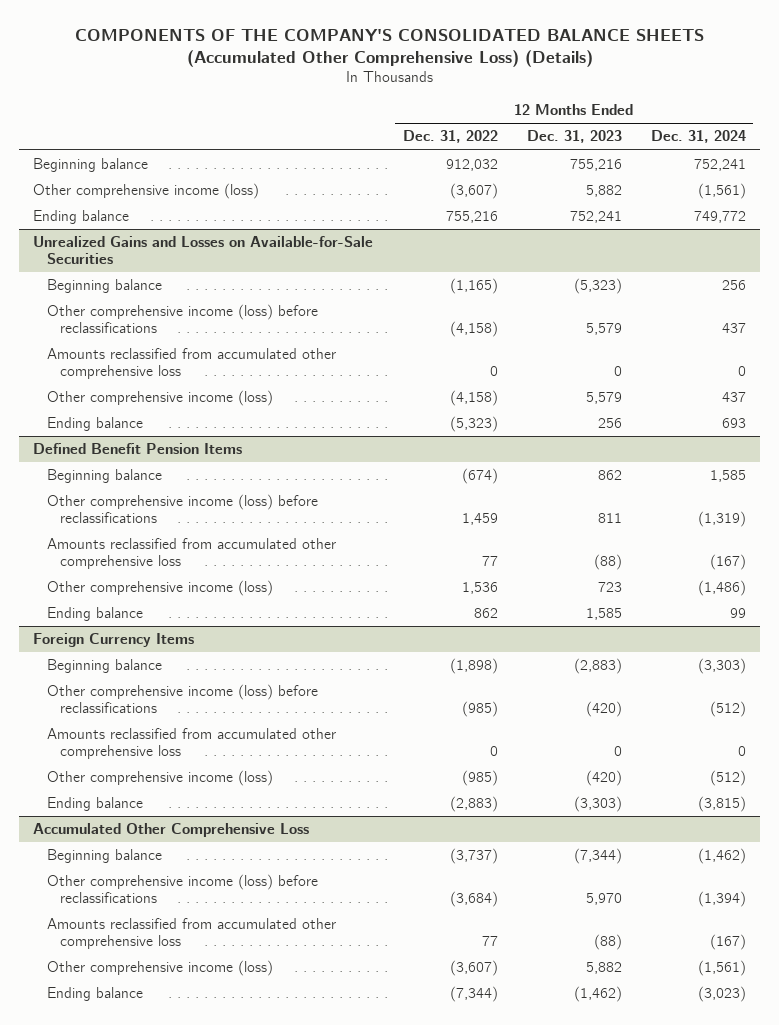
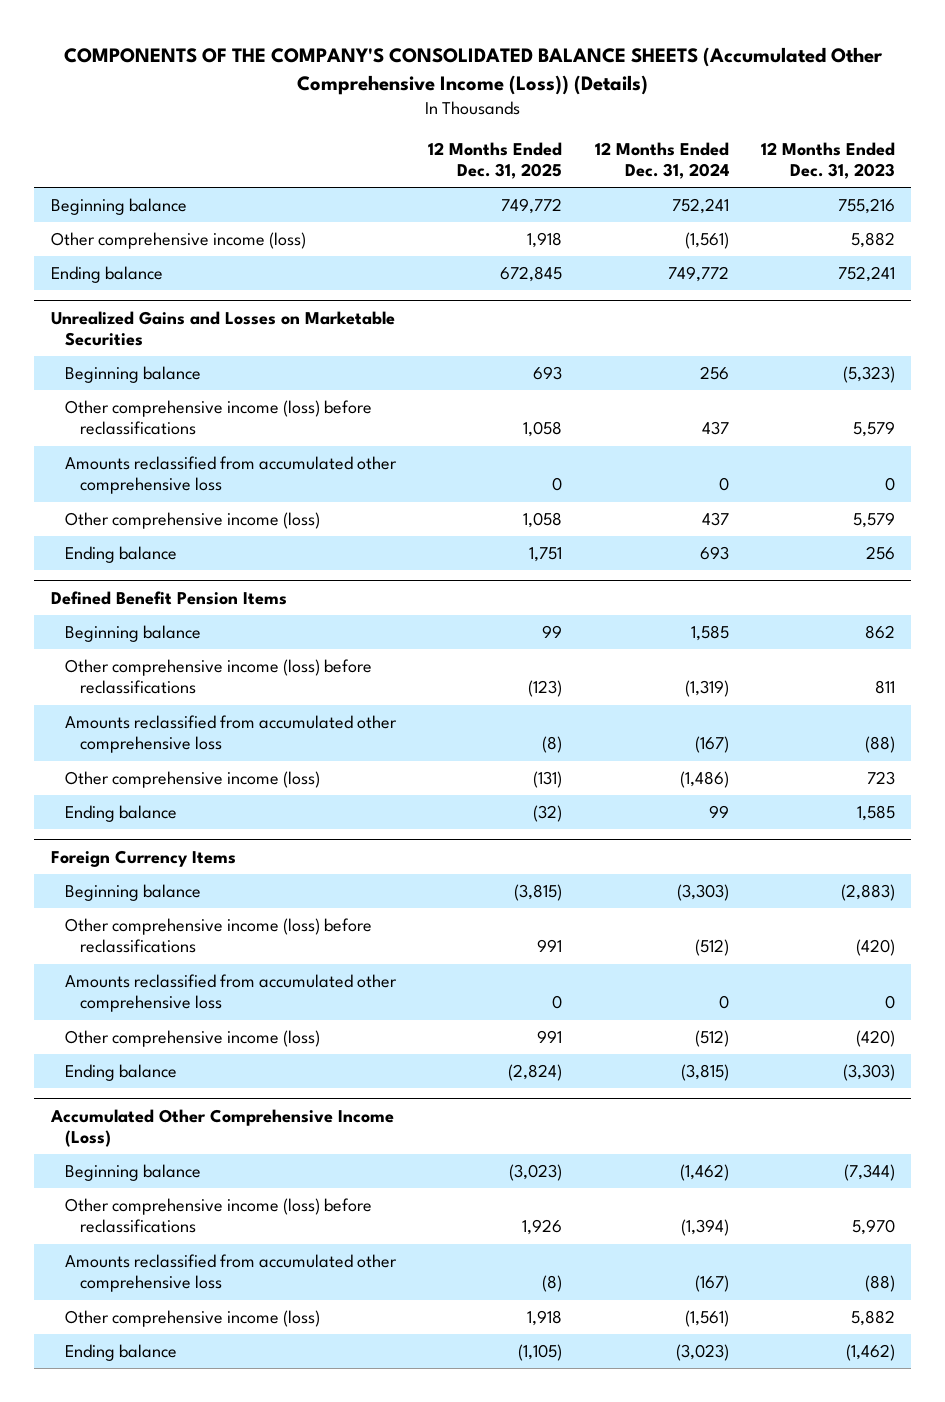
[74,29,704,68] COMPONENTS OF THE COMPANY'S CONSOLIDATED BALANCE SHEETS (Accumulated Other Comprehensive Loss) (Details) -> [63,47,883,95] COMPONENTS OF THE COMPANY'S CONSOLIDATED BALANCE SHEETS (Accumulated Other Comprehensive Income (Loss)) (Details)
[402,130,498,144] Dec. 31, 2022 -> none
none -> [428,141,563,180] 12 Months Ended Dec. 31, 2025
[33,236,374,265] Unrealized Gains and Losses on Available-for-Sale Securities -> [50,310,395,347] Unrealized Gains and Losses on Marketable Securities
[33,823,310,838] Accumulated Other Comprehensive Loss -> [49,1108,394,1148] Accumulated Other Comprehensive Income (Loss)

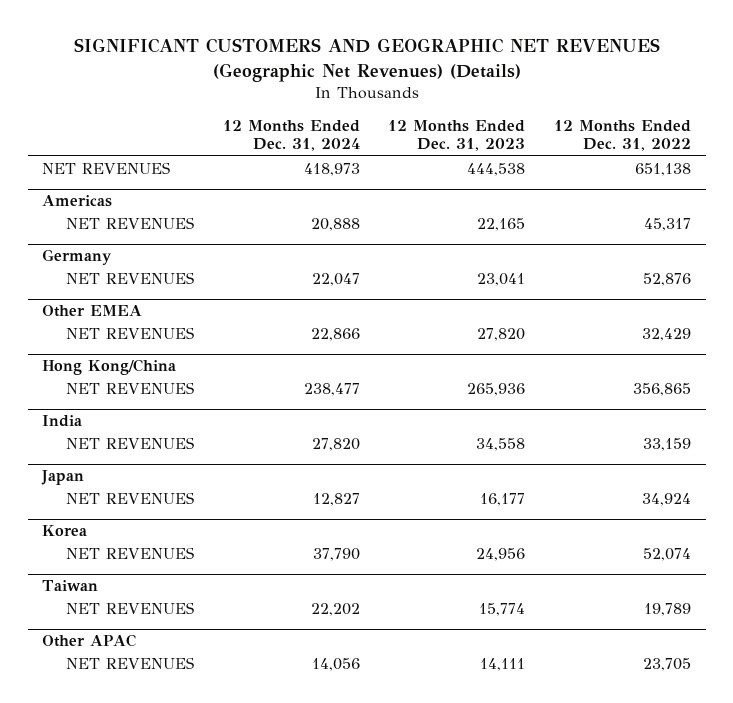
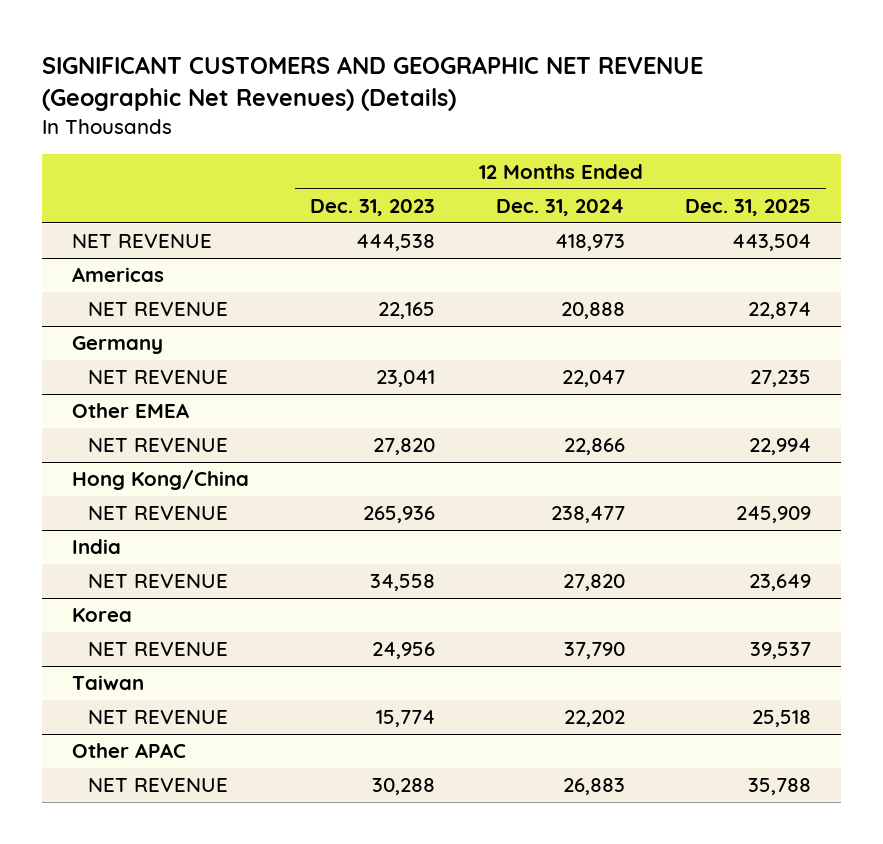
[73,38,660,82] SIGNIFICANT CUSTOMERS AND GEOGRAPHIC NET REVENUES (Geographic Net Revenues) (Details) -> [42,56,704,112] SIGNIFICANT CUSTOMERS AND GEOGRAPHIC NET REVENUE (Geographic Net Revenues) (Details)
[554,120,692,152] 12 Months Ended Dec. 31, 2022 -> none
none -> [685,199,812,217] Dec. 31, 2025
[42,162,171,175] NET REVENUES -> [72,234,213,249] NET REVENUE
[65,217,194,230] NET REVENUES -> [88,302,229,317] NET REVENUE
[65,272,194,285] NET REVENUES -> [88,370,229,385] NET REVENUE
[65,327,194,340] NET REVENUES -> [88,438,229,453] NET REVENUE
[65,382,194,395] NET REVENUES -> [88,506,229,521] NET REVENUE
[41,470,85,486] Japan -> none
[65,492,194,505] NET REVENUES -> none
[65,437,194,450] NET REVENUES -> [88,574,229,589] NET REVENUE
[65,547,194,560] NET REVENUES -> [88,642,229,657] NET REVENUE
[65,602,194,615] NET REVENUES -> [88,710,229,725] NET REVENUE
[65,657,194,670] NET REVENUES -> [88,778,229,793] NET REVENUE
[311,658,360,672] 14,056 -> [562,778,625,796] 26,883
[480,658,526,672] 14,111 -> [371,778,435,796] 30,288

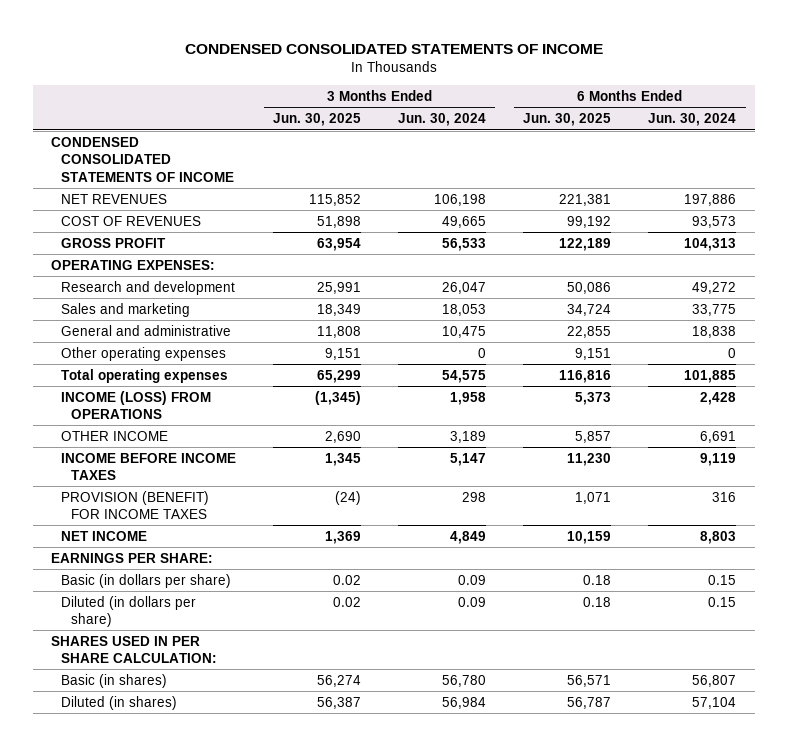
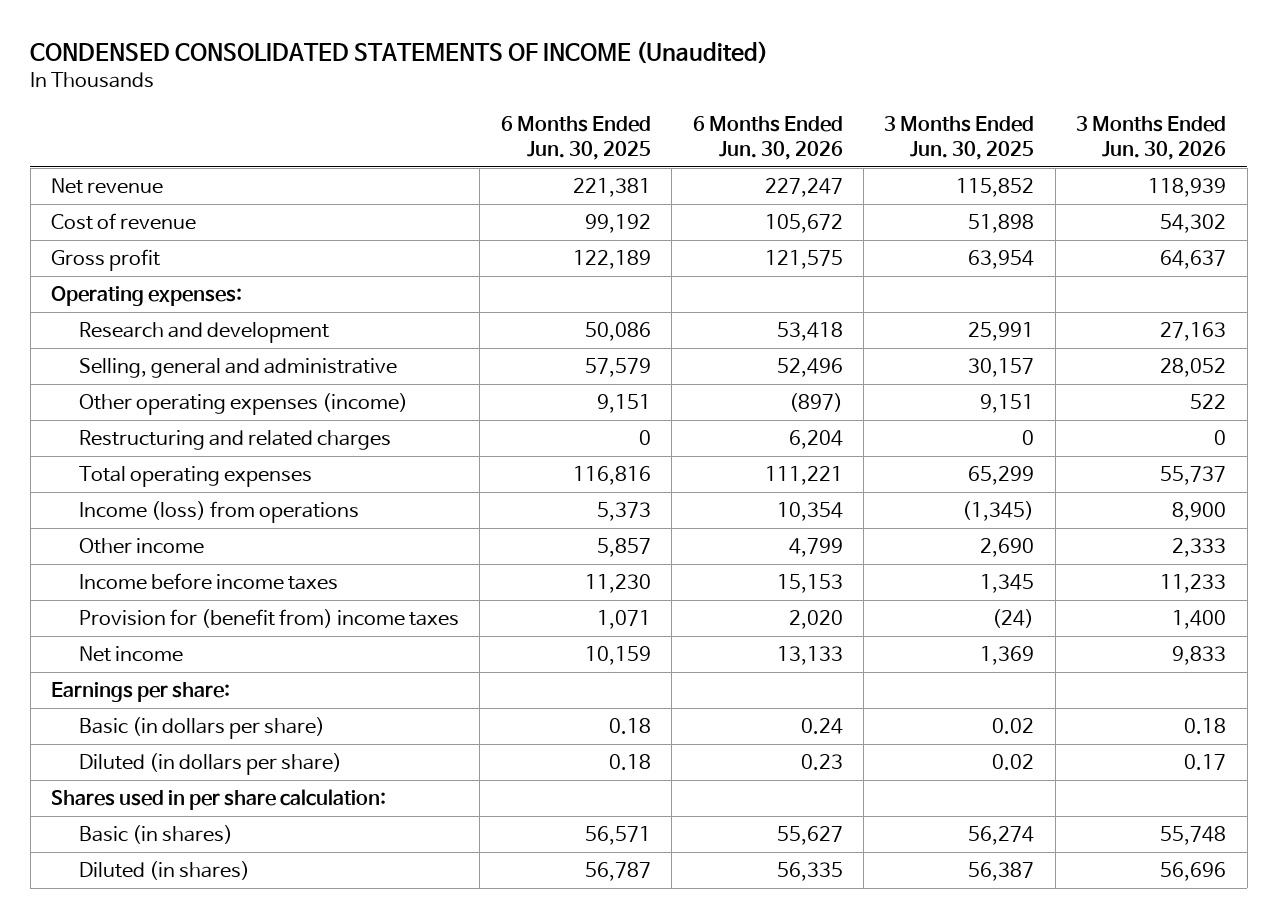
[184,43,603,54] CONDENSED CONSOLIDATED STATEMENTS OF INCOME -> [30,41,769,65] CONDENSED CONSOLIDATED STATEMENTS OF INCOME (Unaudited)
[398,113,487,127] Jun. 30, 2024 -> none
[648,113,737,127] Jun. 30, 2024 -> none
none -> [692,116,843,160] 6 Months Ended Jun. 30, 2026
none -> [1076,116,1227,160] 3 Months Ended Jun. 30, 2026
[51,136,234,182] CONDENSED CONSOLIDATED STATEMENTS OF INCOME -> none
[60,193,167,204] NET REVENUES -> [51,178,164,195] Net revenue
[60,215,201,226] COST OF REVENUES -> [51,213,197,231] Cost of revenue
[60,237,166,248] GROSS PROFIT -> [51,249,161,272] Gross profit
[51,259,216,270] OPERATING EXPENSES: -> [51,286,243,307] Operating expenses:
[60,302,190,317] Sales and marketing -> none
[60,324,231,336] General and administrative -> [78,358,397,379] Selling, general and administrative
[317,325,362,338] 11,808 -> [968,358,1035,378] 30,157
[567,325,612,338] 22,855 -> [584,358,651,378] 57,579
[60,346,226,361] Other operating expenses -> [78,393,408,416] Other operating expenses (income)
none -> [78,430,391,451] Restructuring and related charges
[60,390,211,420] INCOME (LOSS) FROM OPERATIONS -> [78,501,359,524] Income (loss) from operations
[60,430,168,441] OTHER INCOME -> [78,538,204,555] Other income
[60,452,236,481] INCOME BEFORE INCOME TAXES -> [78,573,338,591] Income before income taxes
[60,490,209,520] PROVISION (BENEFIT) FOR INCOME TAXES -> [78,609,459,629] Provision for (benefit from) income taxes
[60,530,147,541] NET INCOME -> [78,646,183,663] Net income
[51,552,214,563] EARNINGS PER SHARE: -> [51,682,231,703] Earnings per share:
[51,635,217,664] SHARES USED IN PER SHARE CALCULATION: -> [51,789,387,811] Shares used in per share calculation:

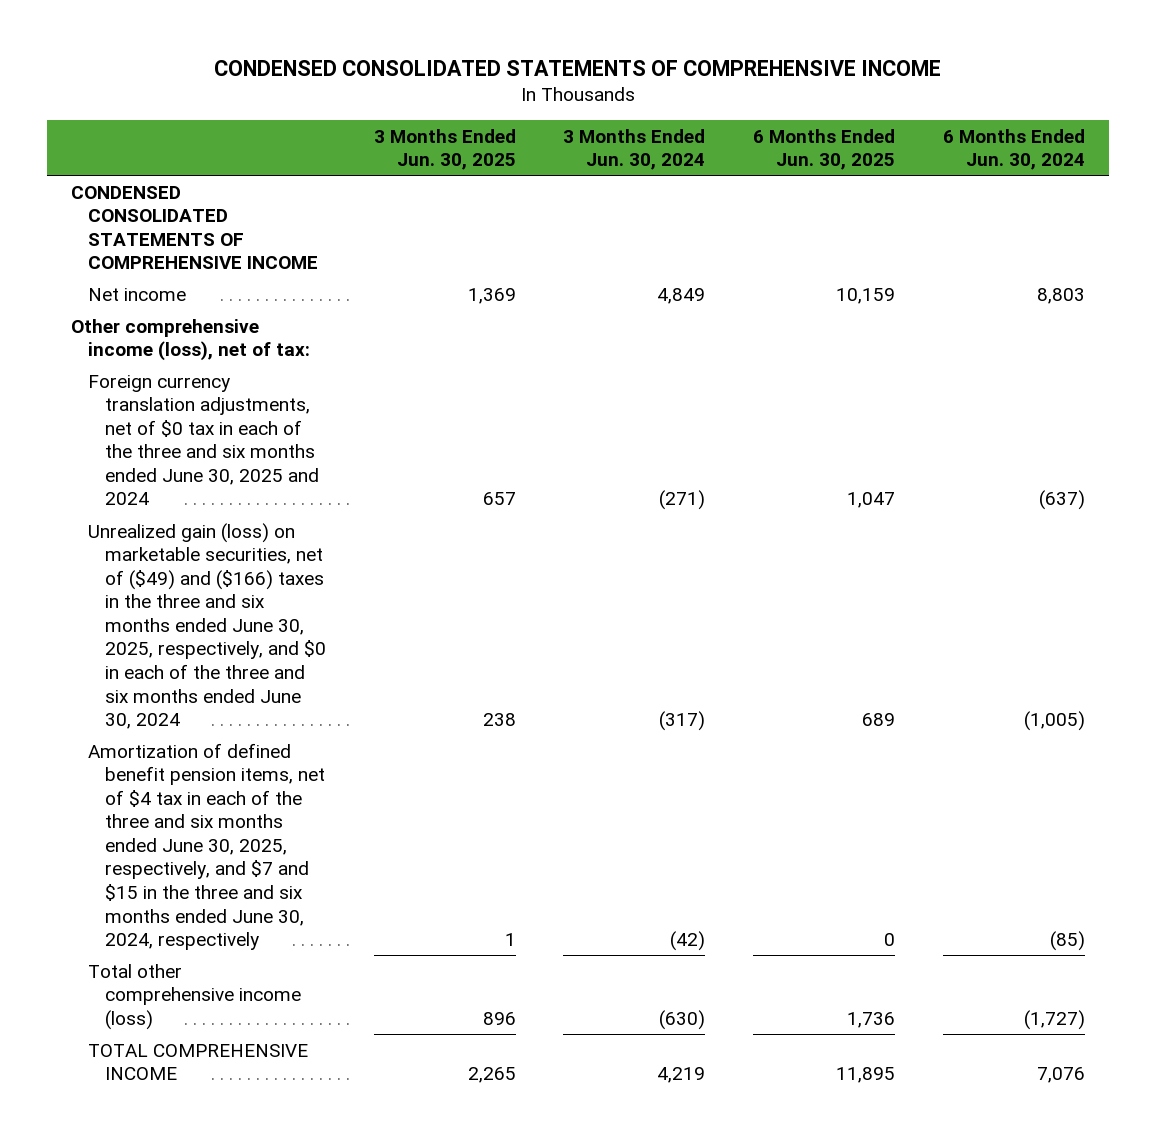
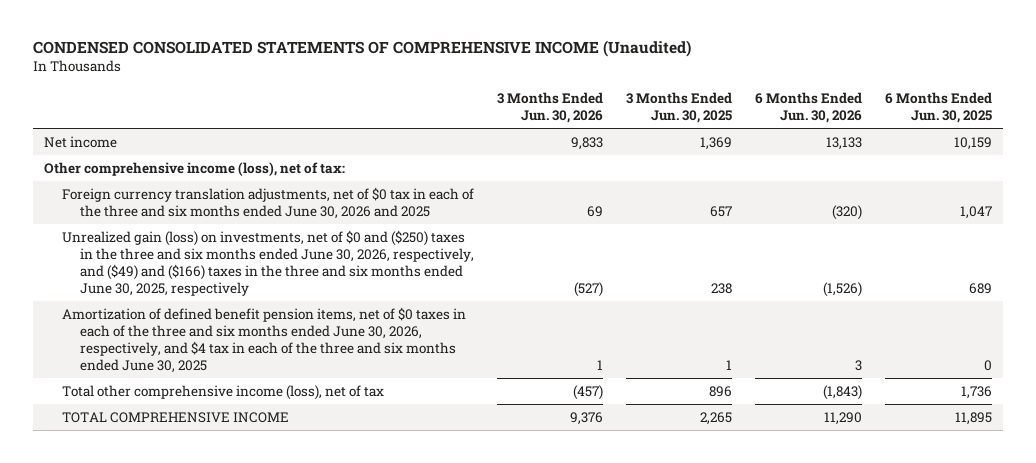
[213,59,941,76] CONDENSED CONSOLIDATED STATEMENTS OF COMPREHENSIVE INCOME -> [32,40,691,58] CONDENSED CONSOLIDATED STATEMENTS OF COMPREHENSIVE INCOME (Unaudited)
[563,128,706,171] 3 Months Ended Jun. 30, 2024 -> none
[943,128,1086,171] 6 Months Ended Jun. 30, 2024 -> none
none -> [496,91,603,123] 3 Months Ended Jun. 30, 2026
none -> [754,91,862,123] 6 Months Ended Jun. 30, 2026
[70,185,318,270] CONDENSED CONSOLIDATED STATEMENTS OF COMPREHENSIVE INCOME -> none
[87,374,319,506] Foreign currency translation adjustments, net of $0 tax in each of the three and six months ended June 30, 2025 and 2024 -> [61,187,474,220] Foreign currency translation adjustments, net of $0 tax in each of the three and six months ended June 30, 2026 and 2025
[87,522,326,730] Unrealized gain (loss) on marketable securities, net of ($49) and ($166) taxes in the three and six months ended June 30, 2025, respectively, and $0 in each of the three and six months ended June 30, 2024 -> [61,230,475,297] Unrealized gain (loss) on investments, net of $0 and ($250) taxes in the three and six months ended June 30, 2026, respectively, and ($49) and ($166) taxes in the three and six months ended June 30, 2025, respectively
[87,742,325,951] Amortization of defined benefit pension items, net of $4 tax in each of the three and six months ended June 30, 2025, respectively, and $7 and $15 in the three and six months ended June 30, 2024, respectively -> [61,307,466,374] Amortization of defined benefit pension items, net of $0 taxes in each of the three and six months ended June 30, 2026, respectively, and $4 tax in each of the three and six months ended June 30, 2025
[87,963,301,1030] Total other comprehensive income (loss) -> [61,385,384,401] Total other comprehensive income (loss), net of tax

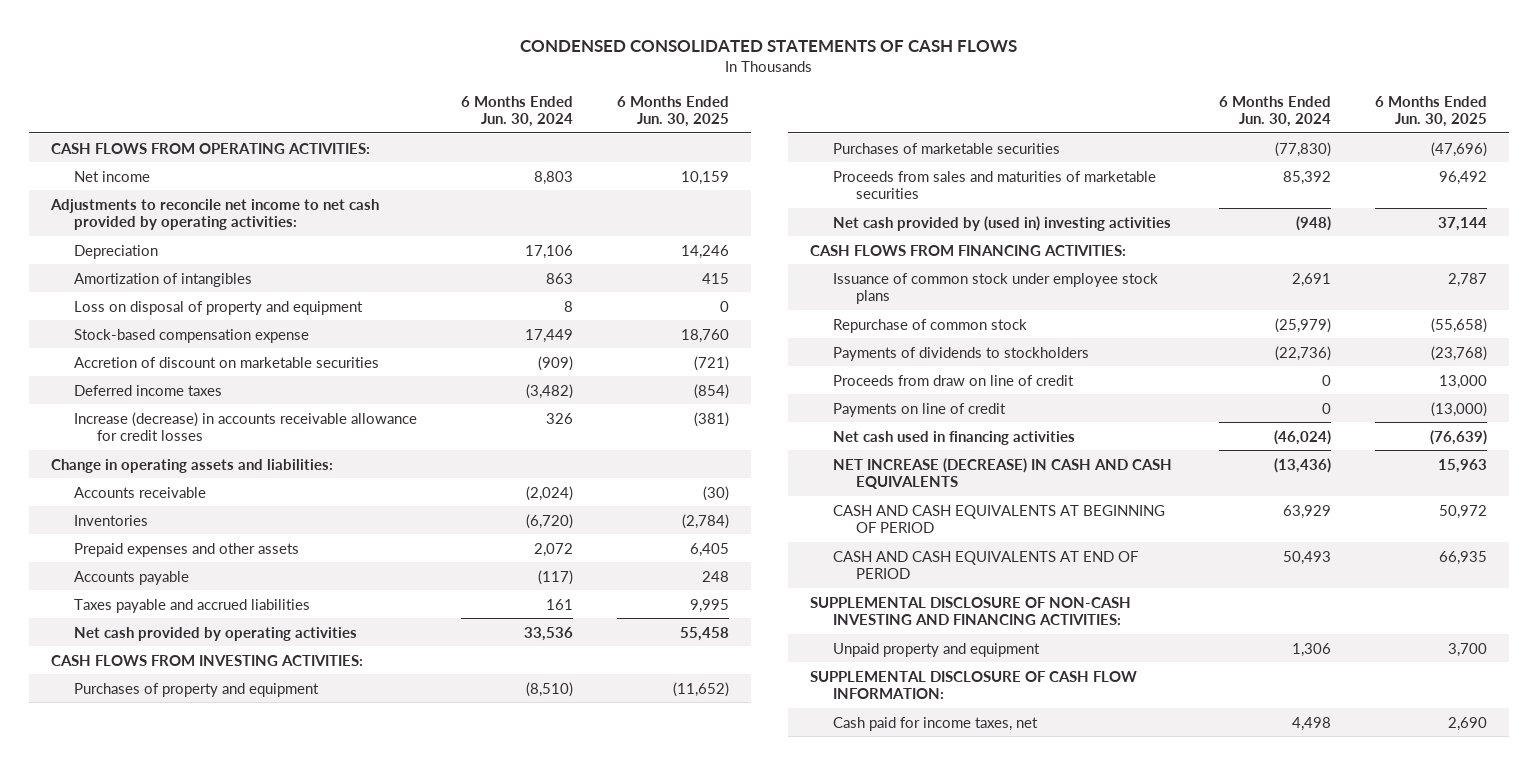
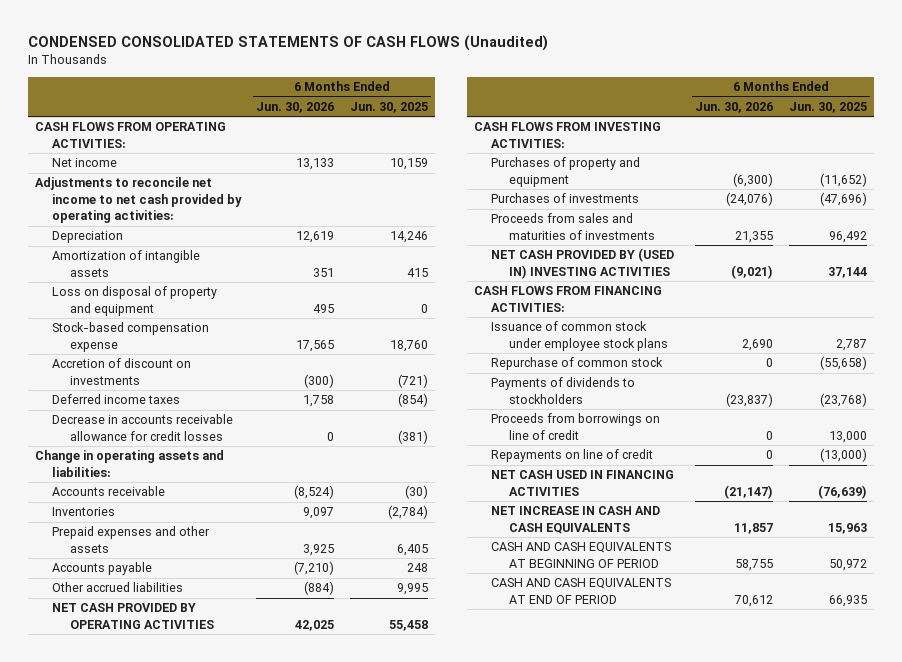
[520,40,1018,53] CONDENSED CONSOLIDATED STATEMENTS OF CASH FLOWS -> [27,35,548,52] CONDENSED CONSOLIDATED STATEMENTS OF CASH FLOWS (Unaudited)
[460,95,573,127] 6 Months Ended Jun. 30, 2024 -> none
none -> [256,102,335,114] Jun. 30, 2026
[74,272,253,287] Amortization of intangibles -> [52,250,201,277] Amortization of intangible assets
[74,356,380,368] Accretion of discount on marketable securities -> [52,358,192,385] Accretion of discount on investments
[74,411,418,441] Increase (decrease) in accounts receivable allowance for credit losses -> [52,414,234,441] Decrease in accounts receivable allowance for credit losses
[74,598,311,613] Taxes payable and accrued liabilities -> [52,582,184,593] Other accrued liabilities
[74,626,358,641] Net cash provided by operating activities -> [52,603,214,629] NET CASH PROVIDED BY OPERATING ACTIVITIES
[832,142,1060,154] Purchases of marketable securities -> [491,193,640,204] Purchases of investments
[832,170,1156,199] Proceeds from sales and maturities of marketable securities -> [491,213,655,240] Proceeds from sales and maturities of investments
[832,215,1171,231] Net cash provided by (used in) investing activities -> [491,248,675,279] NET CASH PROVIDED BY (USED IN) INVESTING ACTIVITIES
[832,374,1074,386] Proceeds from draw on line of credit -> [491,413,661,440] Proceeds from borrowings on line of credit
[832,402,1006,417] Payments on line of credit -> [491,449,654,463] Repayments on line of credit
[832,430,1075,445] Net cash used in financing activities -> [491,470,675,496] NET CASH USED IN FINANCING ACTIVITIES
[832,457,1172,489] NET INCREASE (DECREASE) IN CASH AND CASH EQUIVALENTS -> [491,506,661,534] NET INCREASE IN CASH AND CASH EQUIVALENTS
[809,596,1131,625] SUPPLEMENTAL DISCLOSURE OF NON-CASH INVESTING AND FINANCING ACTIVITIES: -> none
[832,642,1040,657] Unpaid property and equipment -> none
[809,670,1137,699] SUPPLEMENTAL DISCLOSURE OF CASH FLOW INFORMATION: -> none
[832,716,1038,731] Cash paid for income taxes, net -> none

